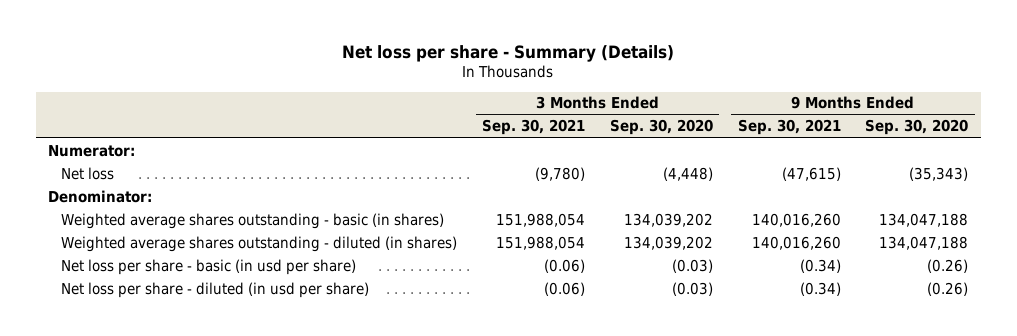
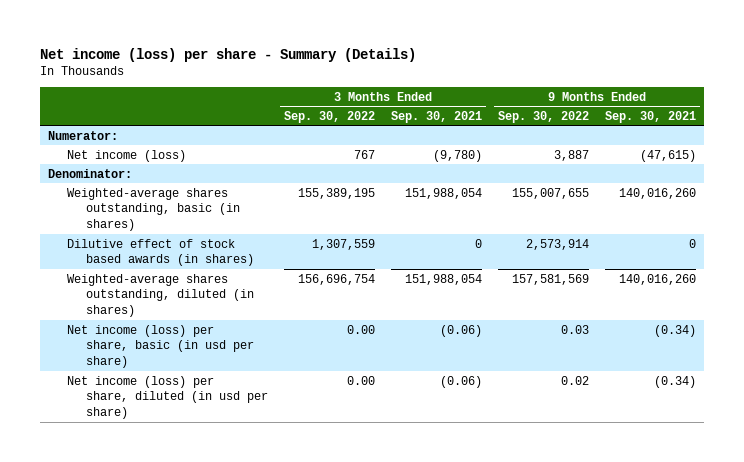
[342,45,675,63] Net loss per share - Summary (Details) -> [39,47,416,62] Net income (loss) per share - Summary (Details)
[609,119,713,136] Sep. 30, 2020 -> none
[865,119,969,136] Sep. 30, 2020 -> none
none -> [283,110,375,123] Sep. 30, 2022
none -> [497,110,589,123] Sep. 30, 2022
[61,166,115,180] Net loss -> [66,149,186,162] Net income (loss)
[61,212,445,229] Weighted average shares outstanding - basic (in shares) -> [66,187,240,232] Weighted-average shares outstanding, basic (in shares)
none -> [66,238,254,267] Dilutive effect of stock based awards (in shares)
[61,235,458,252] Weighted average shares outstanding - diluted (in shares) -> [66,273,254,318] Weighted-average shares outstanding, diluted (in shares)
[61,258,357,275] Net loss per share - basic (in usd per share) -> [66,324,254,369] Net income (loss) per share, basic (in usd per share)
[61,281,370,298] Net loss per share - diluted (in usd per share) -> [66,375,268,420] Net income (loss) per share, diluted (in usd per share)

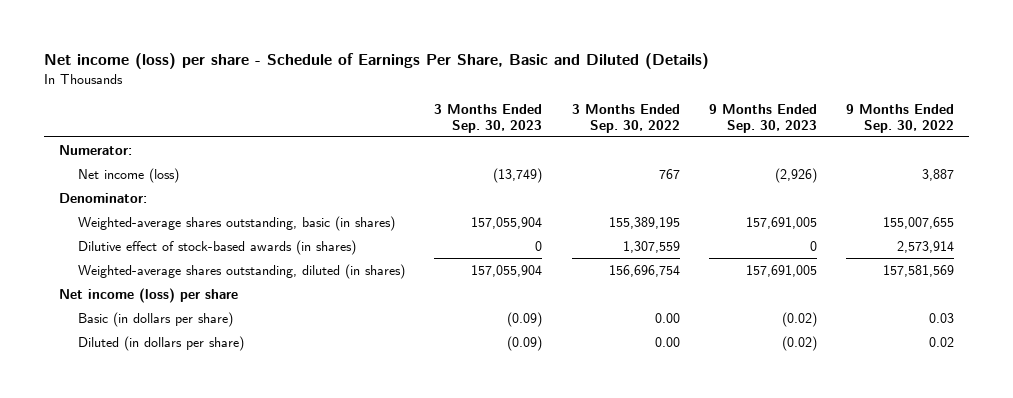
[39,47,416,62] Net income (loss) per share - Summary (Details) -> [44,53,710,70] Net income (loss) per share - Schedule of Earnings Per Share, Basic and Diluted (Details)
[390,110,482,123] Sep. 30, 2021 -> none
[604,110,696,123] Sep. 30, 2021 -> none
none -> [434,103,543,133] 3 Months Ended Sep. 30, 2023
none -> [708,103,817,133] 9 Months Ended Sep. 30, 2023
[66,238,254,267] Dilutive effect of stock based awards (in shares) -> [78,239,357,255] Dilutive effect of stock-based awards (in shares)
none -> [58,287,238,303] Net income (loss) per share
[66,324,254,369] Net income (loss) per share, basic (in usd per share) -> [78,311,234,327] Basic (in dollars per share)
[66,375,268,420] Net income (loss) per share, diluted (in usd per share) -> [78,335,245,351] Diluted (in dollars per share)

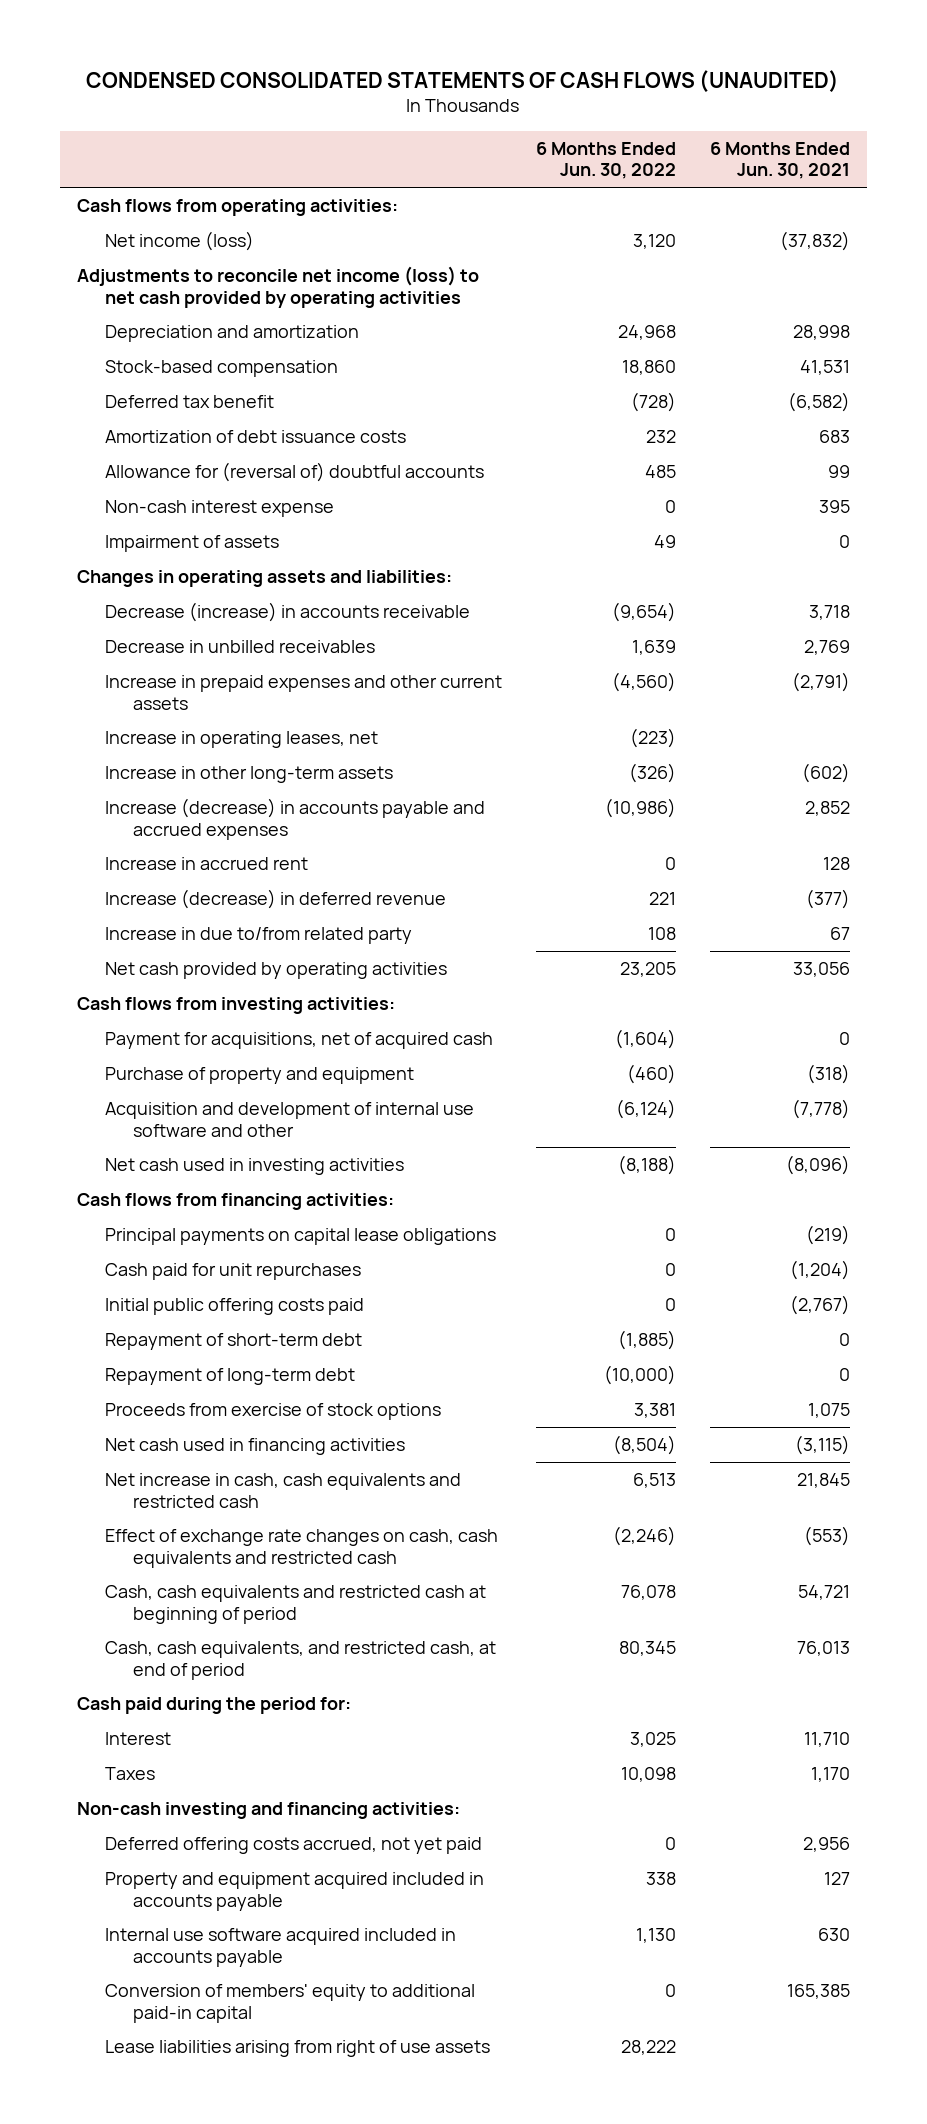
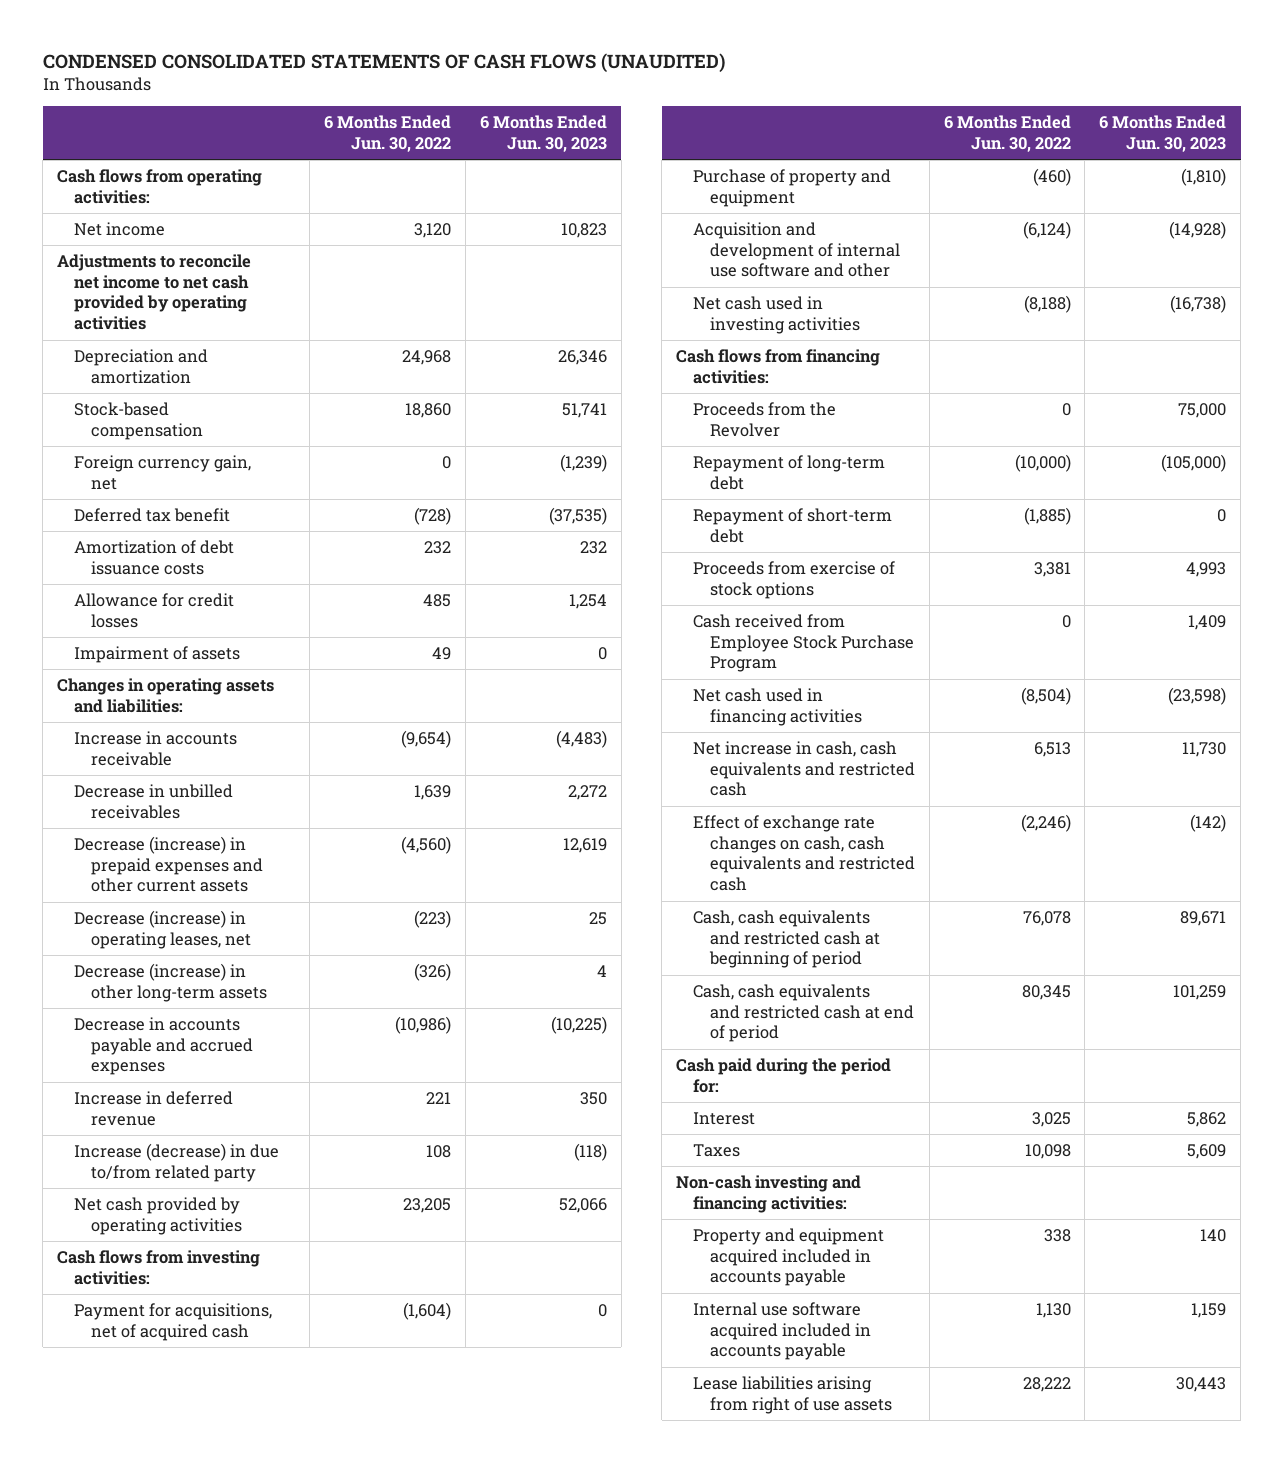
[710,141,851,180] 6 Months Ended Jun. 30, 2021 -> none
none -> [479,115,607,152] 6 Months Ended Jun. 30, 2023
[104,231,254,252] Net income (loss) -> [73,221,165,236] Net income
[76,266,479,308] Adjustments to reconcile net income (loss) to net cash provided by operating activities -> [57,253,252,331] Adjustments to reconcile net income to net cash provided by operating activities
none -> [73,454,251,490] Foreign currency gain, net
[104,500,334,518] Non-cash interest expense -> none
[104,462,484,483] Allowance for (reversal of) doubtful accounts -> [73,592,234,628] Allowance for credit losses
[104,602,470,623] Decrease (increase) in accounts receivable -> [73,730,237,766] Increase in accounts receivable
[104,857,308,871] Increase in accrued rent -> none
[104,675,502,710] Increase in prepaid expenses and other current assets -> [73,835,263,893] Decrease (increase) in prepaid expenses and other current assets
[104,731,378,749] Increase in operating leases, net -> [73,909,251,949] Decrease (increase) in operating leases, net
[104,766,393,784] Increase in other long-term assets -> [73,962,267,1002] Decrease (increase) in other long-term assets
[104,798,485,840] Increase (decrease) in accounts payable and accrued expenses -> [73,1016,253,1076] Decrease in accounts payable and accrued expenses
[104,889,446,910] Increase (decrease) in deferred revenue -> [73,1090,233,1126] Increase in deferred revenue
[104,927,412,945] Increase in due to/from related party -> [73,1142,279,1182] Increase (decrease) in due to/from related party
[104,1228,496,1246] Principal payments on capital lease obligations -> none
[104,1263,361,1281] Cash paid for unit repurchases -> none
[104,1298,364,1316] Initial public offering costs paid -> none
none -> [693,401,837,437] Proceeds from the Revolver
[104,1333,362,1351] Repayment of short-term debt -> [693,507,893,543] Repayment of short-term debt
none -> [693,613,914,673] Cash received from Employee Stock Purchase Program
[104,1641,496,1680] Cash, cash equivalents, and restricted cash, at end of period -> [693,983,914,1043] Cash, cash equivalents and restricted cash at end of period
[104,1837,482,1855] Deferred offering costs accrued, not yet paid -> none
[104,1984,475,2023] Conversion of members' equity to additional paid-in capital -> none

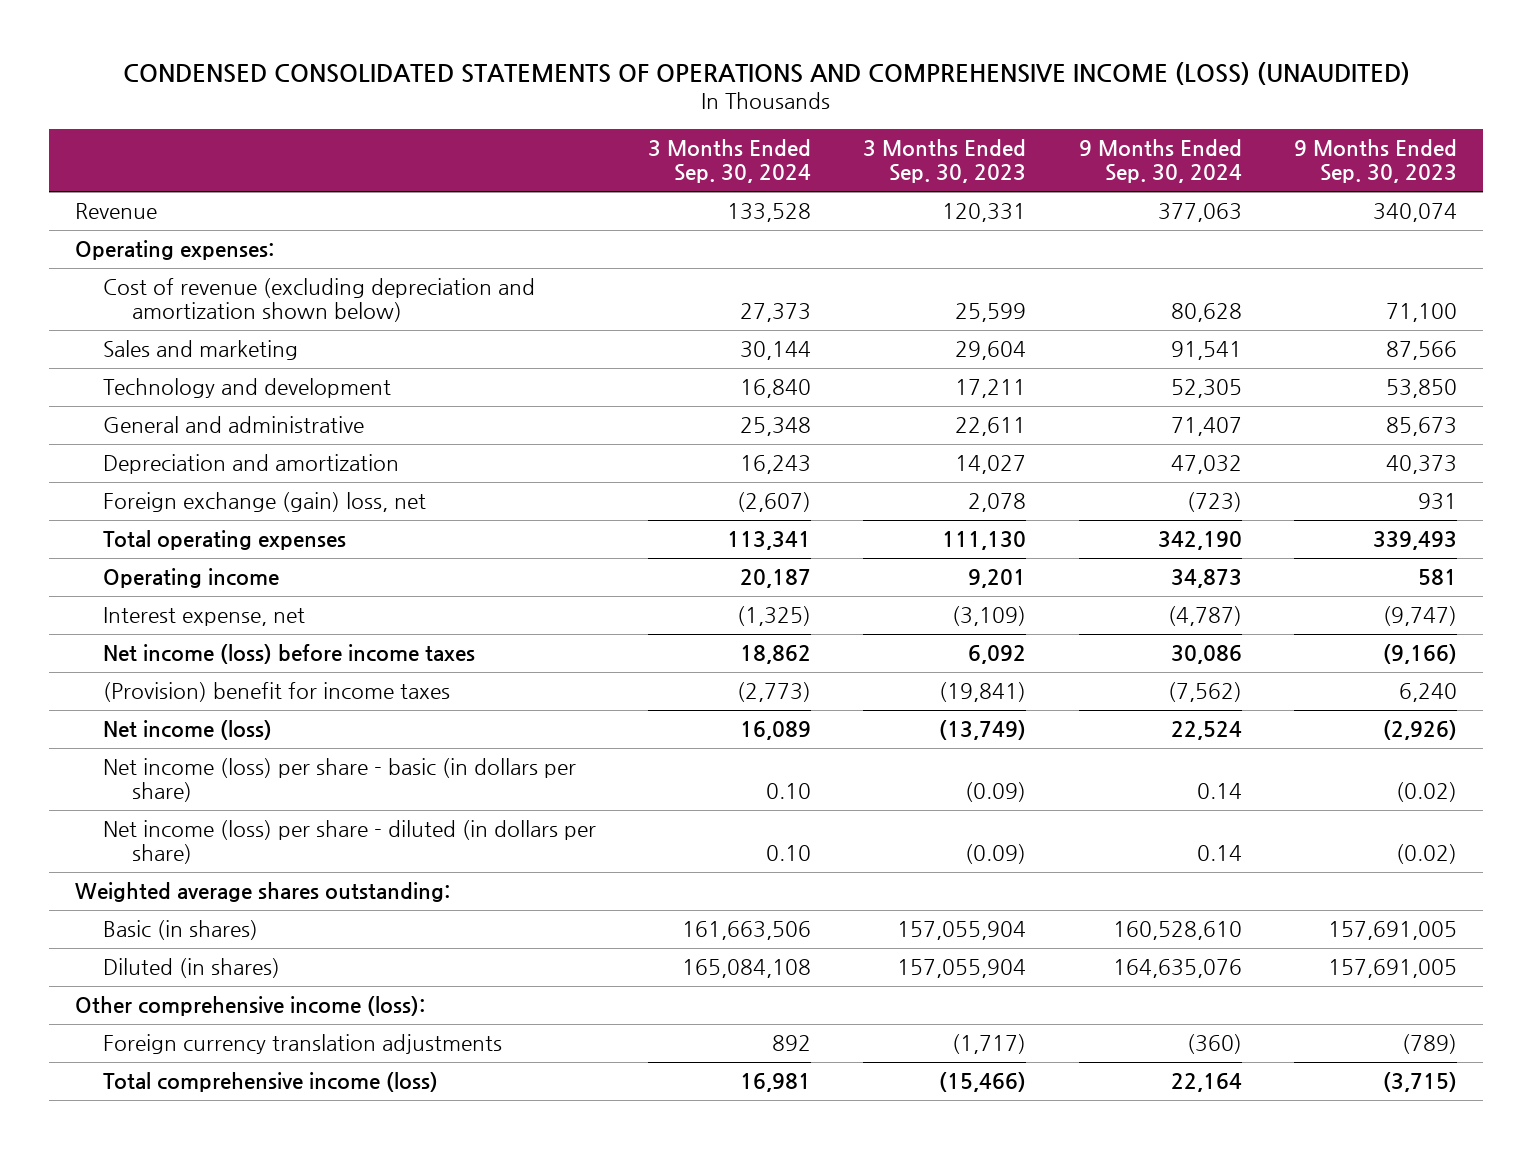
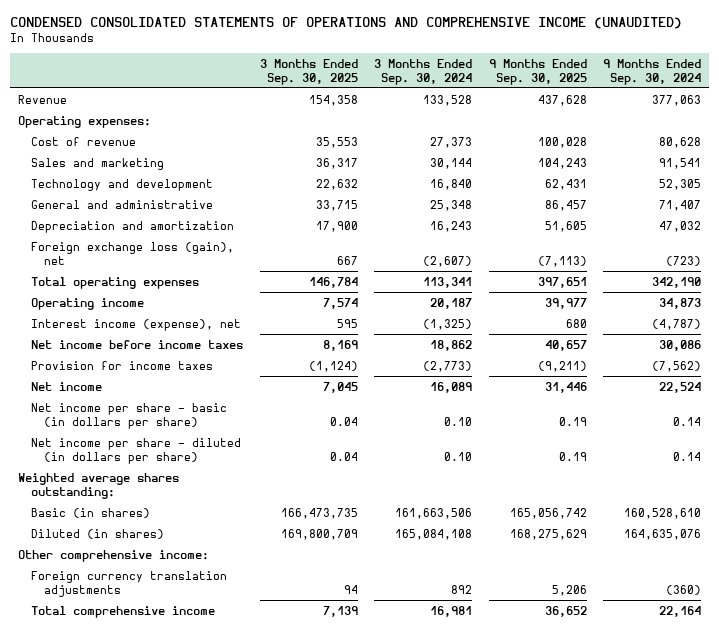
[122,61,1410,85] CONDENSED CONSOLIDATED STATEMENTS OF OPERATIONS AND COMPREHENSIVE INCOME (LOSS) (UNAUDITED) -> [9,17,682,30] CONDENSED CONSOLIDATED STATEMENTS OF OPERATIONS AND COMPREHENSIVE INCOME (UNAUDITED)
[863,139,1027,184] 3 Months Ended Sep. 30, 2023 -> none
[1293,139,1457,184] 9 Months Ended Sep. 30, 2023 -> none
none -> [259,58,358,85] 3 Months Ended Sep. 30, 2025
none -> [488,58,587,85] 9 Months Ended Sep. 30, 2025
[103,278,536,323] Cost of revenue (excluding depreciation and amortization shown below) -> [31,136,137,146] Cost of revenue
[103,492,427,513] Foreign exchange (gain) loss, net -> [31,241,235,265] Foreign exchange loss (gain), net
[103,607,306,627] Interest expense, net -> [31,318,242,331] Interest income (expense), net
[103,644,476,665] Net income (loss) before income taxes -> [31,339,244,349] Net income before income taxes
[103,682,451,703] (Provision) benefit for income taxes -> [31,360,214,370] Provision for income taxes
[103,720,273,741] Net income (loss) -> [31,381,103,391] Net income
[103,758,577,803] Net income (loss) per share - basic (in dollars per share) -> [31,402,228,429] Net income per share - basic (in dollars per share)
[103,820,597,865] Net income (loss) per share - diluted (in dollars per share) -> [31,437,242,464] Net income per share - diluted (in dollars per share)
[74,996,425,1017] Other comprehensive income (loss): -> [18,549,210,562] Other comprehensive income:
[103,1072,439,1093] Total comprehensive income (loss) -> [31,605,216,618] Total comprehensive income

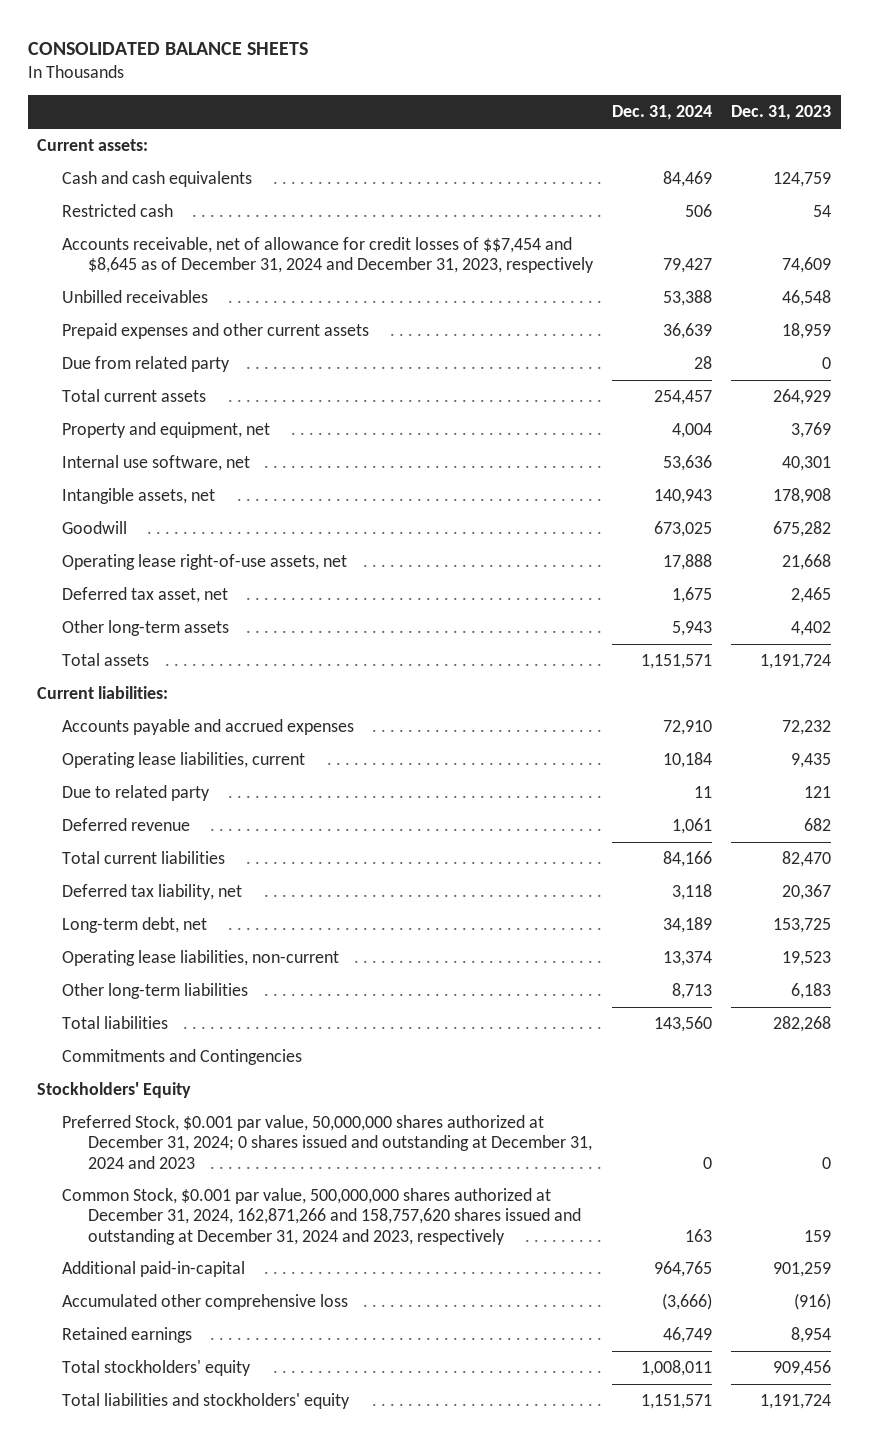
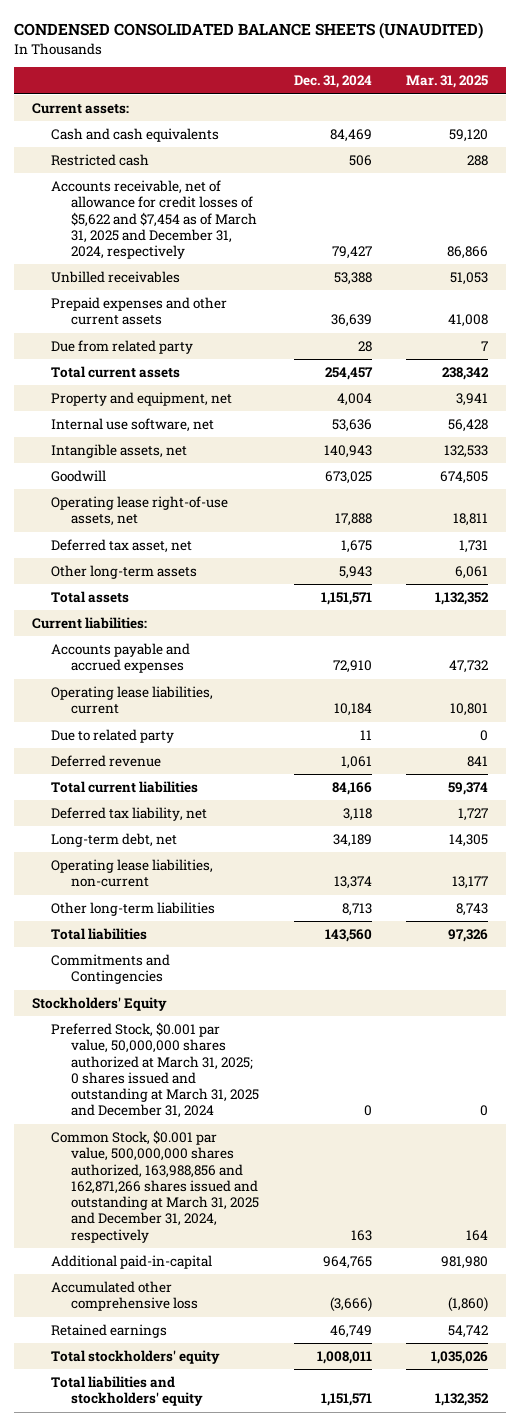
[27,41,308,55] CONSOLIDATED BALANCE SHEETS -> [14,22,484,40] CONDENSED CONSOLIDATED BALANCE SHEETS (UNAUDITED)
[731,105,832,121] Dec. 31, 2023 -> none
none -> [406,75,489,89] Mar. 31, 2025
[62,237,594,274] Accounts receivable, net of allowance for credit losses of $$7,454 and $8,645 as of December 31, 2024 and December 31, 2023, respectively -> [51,180,258,260] Accounts receivable, net of allowance for credit losses of $5,622 and $7,454 as of March 31, 2025 and December 31, 2024, respectively
[62,1115,592,1169] Preferred Stock, $0.001 par value, 50,000,000 shares authorized at December 31, 2024; 0 shares issued and outstanding at December 31, 2024 and 2023 -> [51,1022,260,1119] Preferred Stock, $0.001 par value, 50,000,000 shares authorized at March 31, 2025; 0 shares issued and outstanding at March 31, 2025 and December 31, 2024
[62,1188,581,1245] Common Stock, $0.001 par value, 500,000,000 shares authorized at December 31, 2024, 162,871,266 and 158,757,620 shares issued and outstanding at December 31, 2024 and 2023, respectively -> [51,1130,260,1243] Common Stock, $0.001 par value, 500,000,000 shares authorized, 163,988,856 and 162,871,266 shares issued and outstanding at March 31, 2025 and December 31, 2024, respectively

